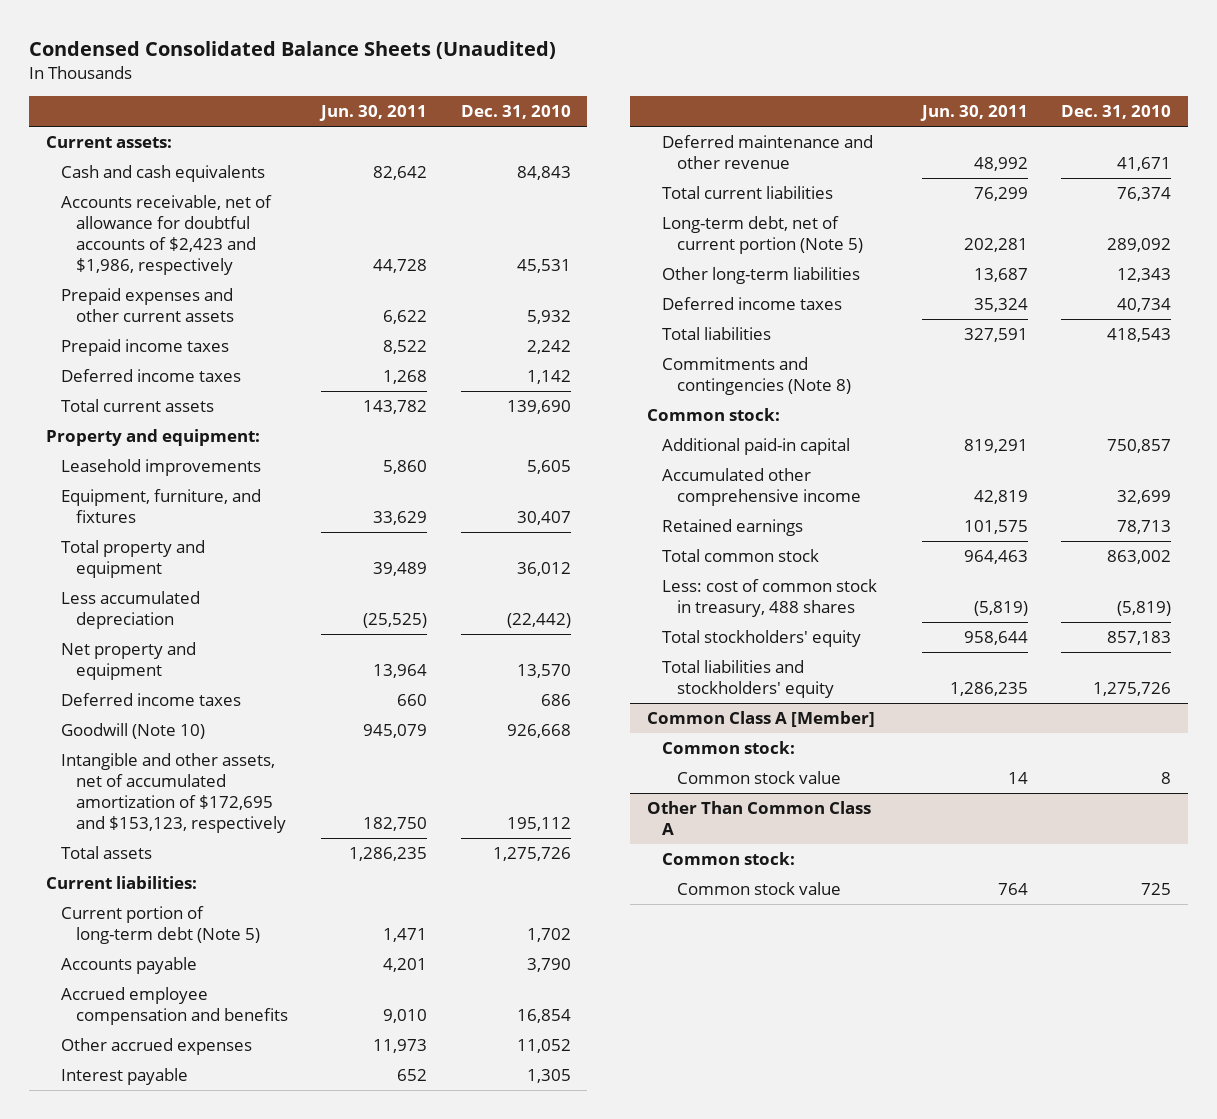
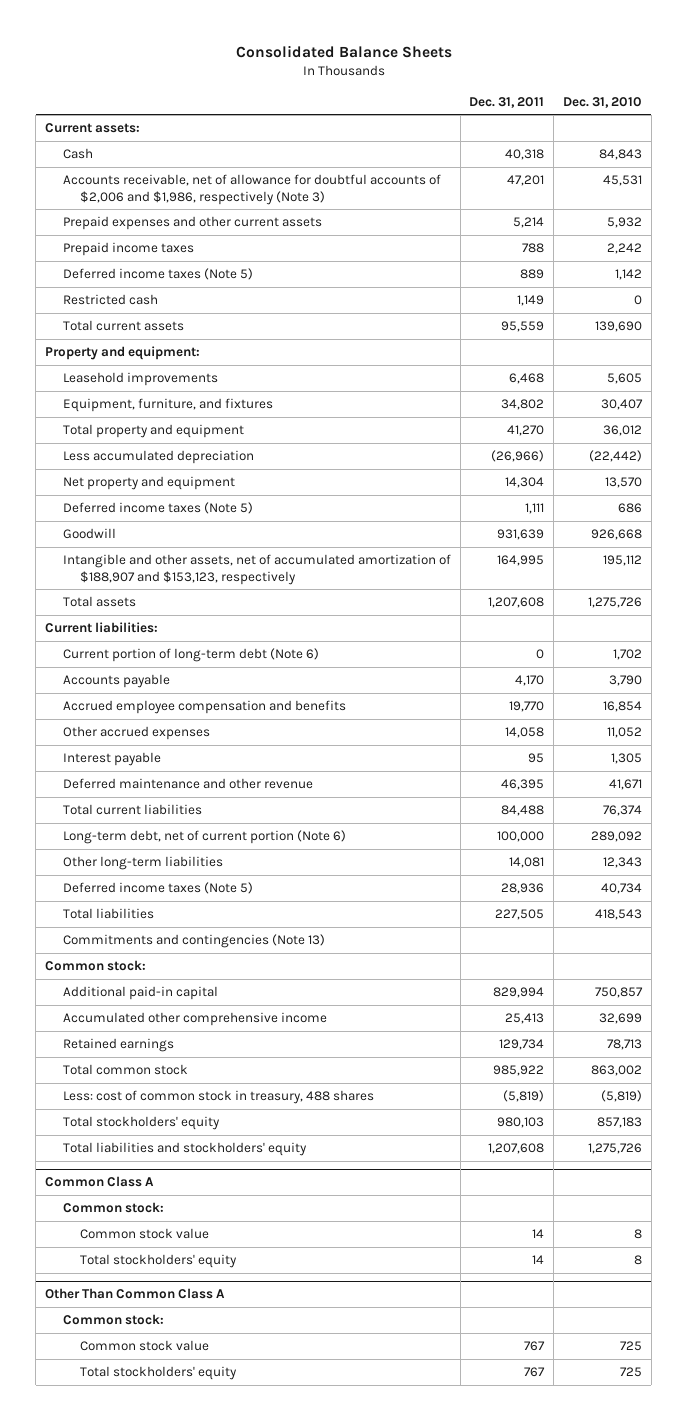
[29,40,557,59] Condensed Consolidated Balance Sheets (Unaudited) -> [235,44,452,58] Consolidated Balance Sheets
[319,104,428,121] Jun. 30, 2011 -> none
none -> [469,96,545,108] Dec. 31, 2011
[61,165,266,183] Cash and cash equivalents -> [62,148,93,160] Cash
[61,195,273,276] Accounts receivable, net of allowance for doubtful accounts of $2,423 and $1,986, respectively -> [62,174,441,205] Accounts receivable, net of allowance for doubtful accounts of $2,006 and $1,986, respectively (Note 3)
[61,369,242,383] Deferred income taxes -> [62,268,253,281] Deferred income taxes (Note 5)
none -> [62,294,158,306] Restricted cash
[61,693,242,707] Deferred income taxes -> [62,502,253,515] Deferred income taxes (Note 5)
[61,723,206,740] Goodwill (Note 10) -> [62,528,116,540] Goodwill
[61,753,287,834] Intangible and other assets, net of accumulated amortization of $172,695 and $153,123, respectively -> [62,554,451,585] Intangible and other assets, net of accumulated amortization of $188,907 and $153,123, respectively
[61,906,261,945] Current portion of long-term debt (Note 5) -> [62,648,319,663] Current portion of long-term debt (Note 6)
[661,216,863,255] Long-term debt, net of current portion (Note 5) -> [62,830,346,845] Long-term debt, net of current portion (Note 6)
[661,297,842,311] Deferred income taxes -> [62,882,253,895] Deferred income taxes (Note 5)
[661,357,851,396] Commitments and contingencies (Note 8) -> [62,934,325,949] Commitments and contingencies (Note 13)
[646,711,875,728] Common Class A [Member] -> [45,1176,155,1188] Common Class A
none -> [80,1254,238,1269] Total stockholders' equity
none -> [80,1366,238,1381] Total stockholders' equity

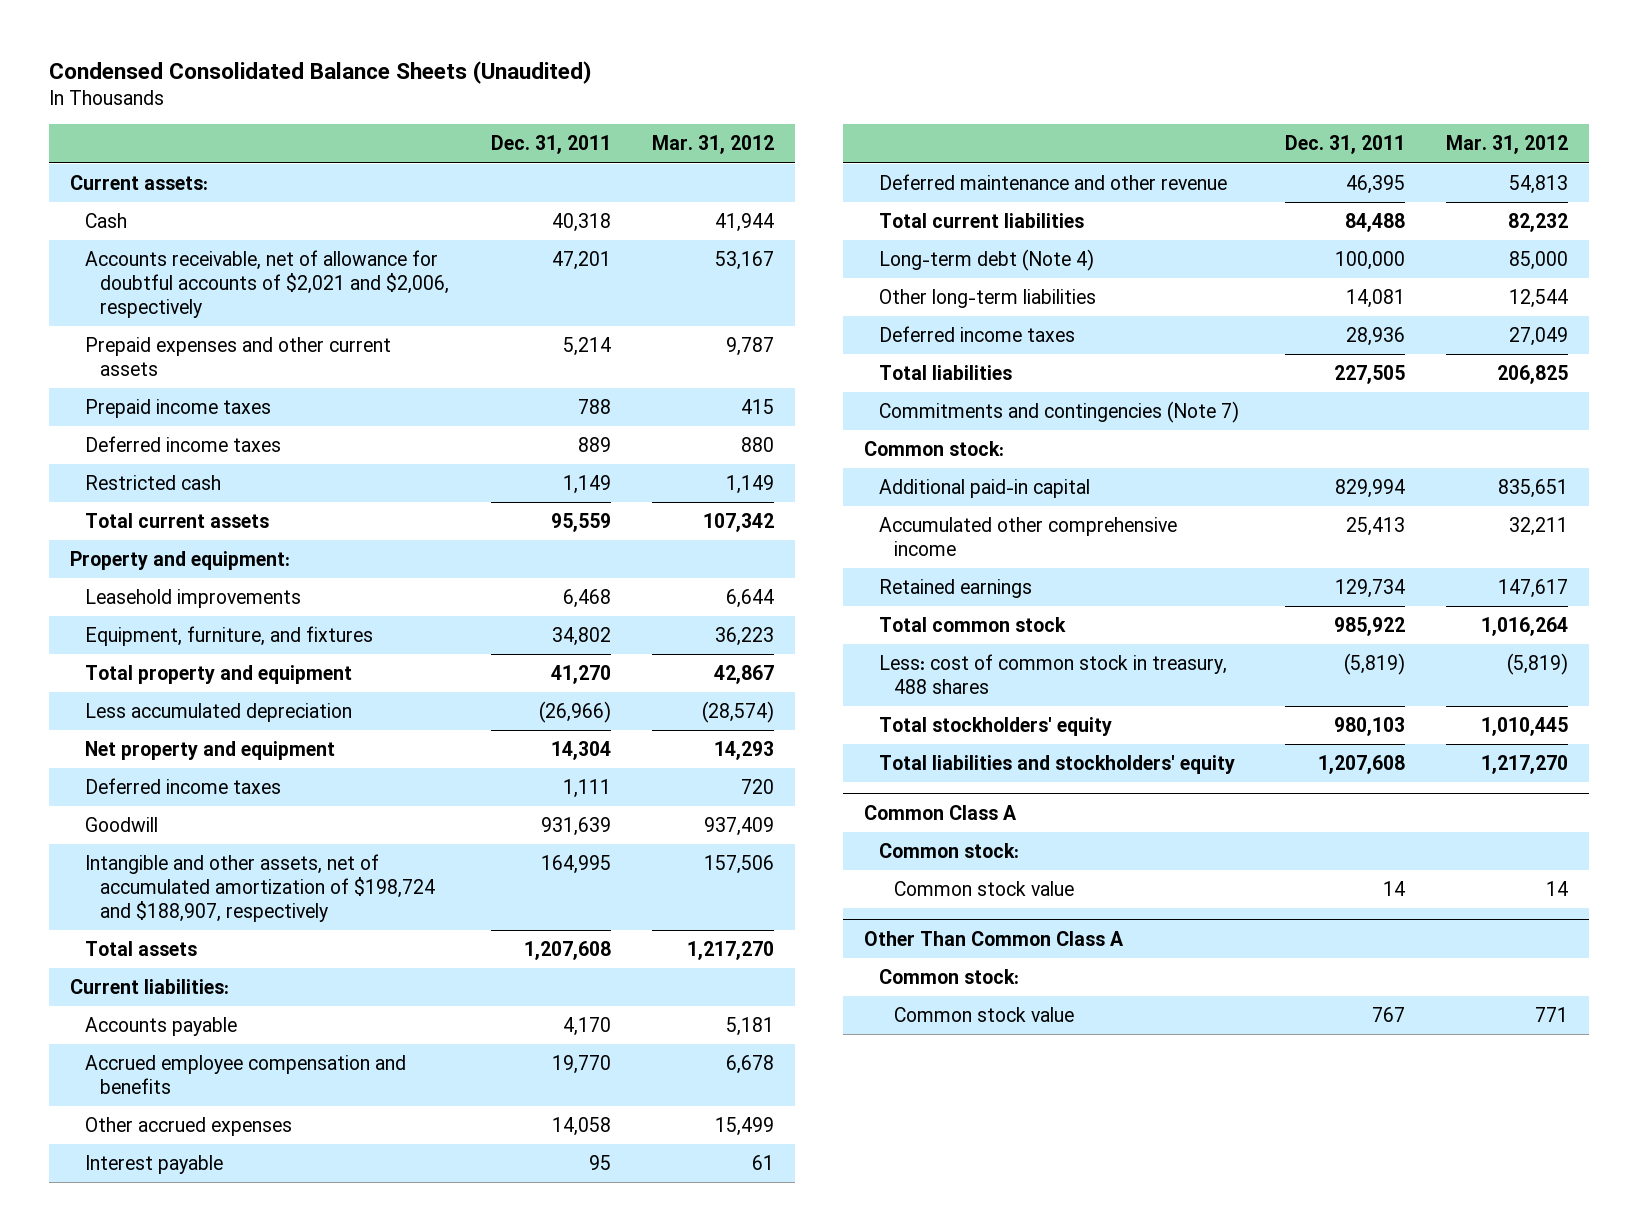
[235,44,452,58] Consolidated Balance Sheets -> [48,60,592,84] Condensed Consolidated Balance Sheets (Unaudited)
[563,96,643,108] Dec. 31, 2010 -> none
none -> [651,135,774,155] Mar. 31, 2012
[62,174,441,205] Accounts receivable, net of allowance for doubtful accounts of $2,006 and $1,986, respectively (Note 3) -> [84,249,450,318] Accounts receivable, net of allowance for doubtful accounts of $2,021 and $2,006, respectively
[62,268,253,281] Deferred income taxes (Note 5) -> [84,435,281,452] Deferred income taxes
[62,502,253,515] Deferred income taxes (Note 5) -> [84,777,281,794] Deferred income taxes
[62,554,451,585] Intangible and other assets, net of accumulated amortization of $188,907 and $153,123, respectively -> [84,853,436,922] Intangible and other assets, net of accumulated amortization of $198,724 and $188,907, respectively
[62,648,319,663] Current portion of long-term debt (Note 6) -> none
[62,830,346,845] Long-term debt, net of current portion (Note 6) -> [879,248,1095,271] Long-term debt (Note 4)
[62,882,253,895] Deferred income taxes (Note 5) -> [879,325,1076,342] Deferred income taxes
[62,934,325,949] Commitments and contingencies (Note 13) -> [879,400,1240,423] Commitments and contingencies (Note 7)
[80,1254,238,1269] Total stockholders' equity -> none
[80,1366,238,1381] Total stockholders' equity -> none

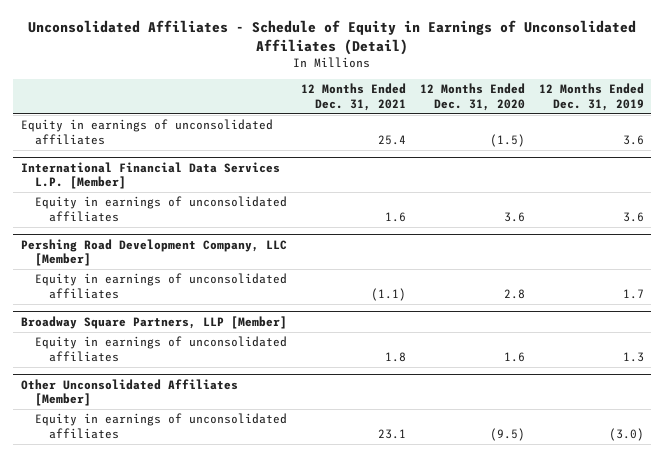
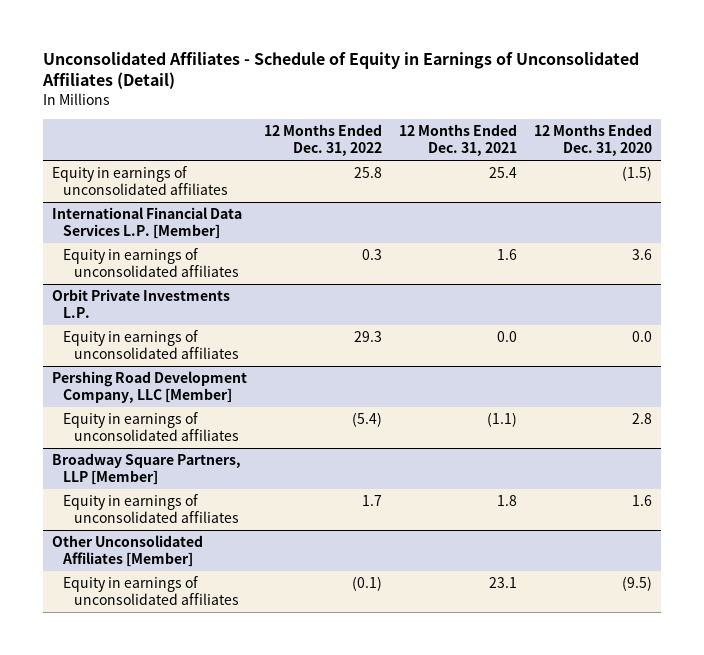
[539,83,645,111] 12 Months Ended Dec. 31, 2019 -> none
none -> [263,124,382,157] 12 Months Ended Dec. 31, 2022
none -> [51,289,230,319] Orbit Private Investments L.P.
none -> [62,330,239,360] Equity in earnings of unconsolidated affiliates

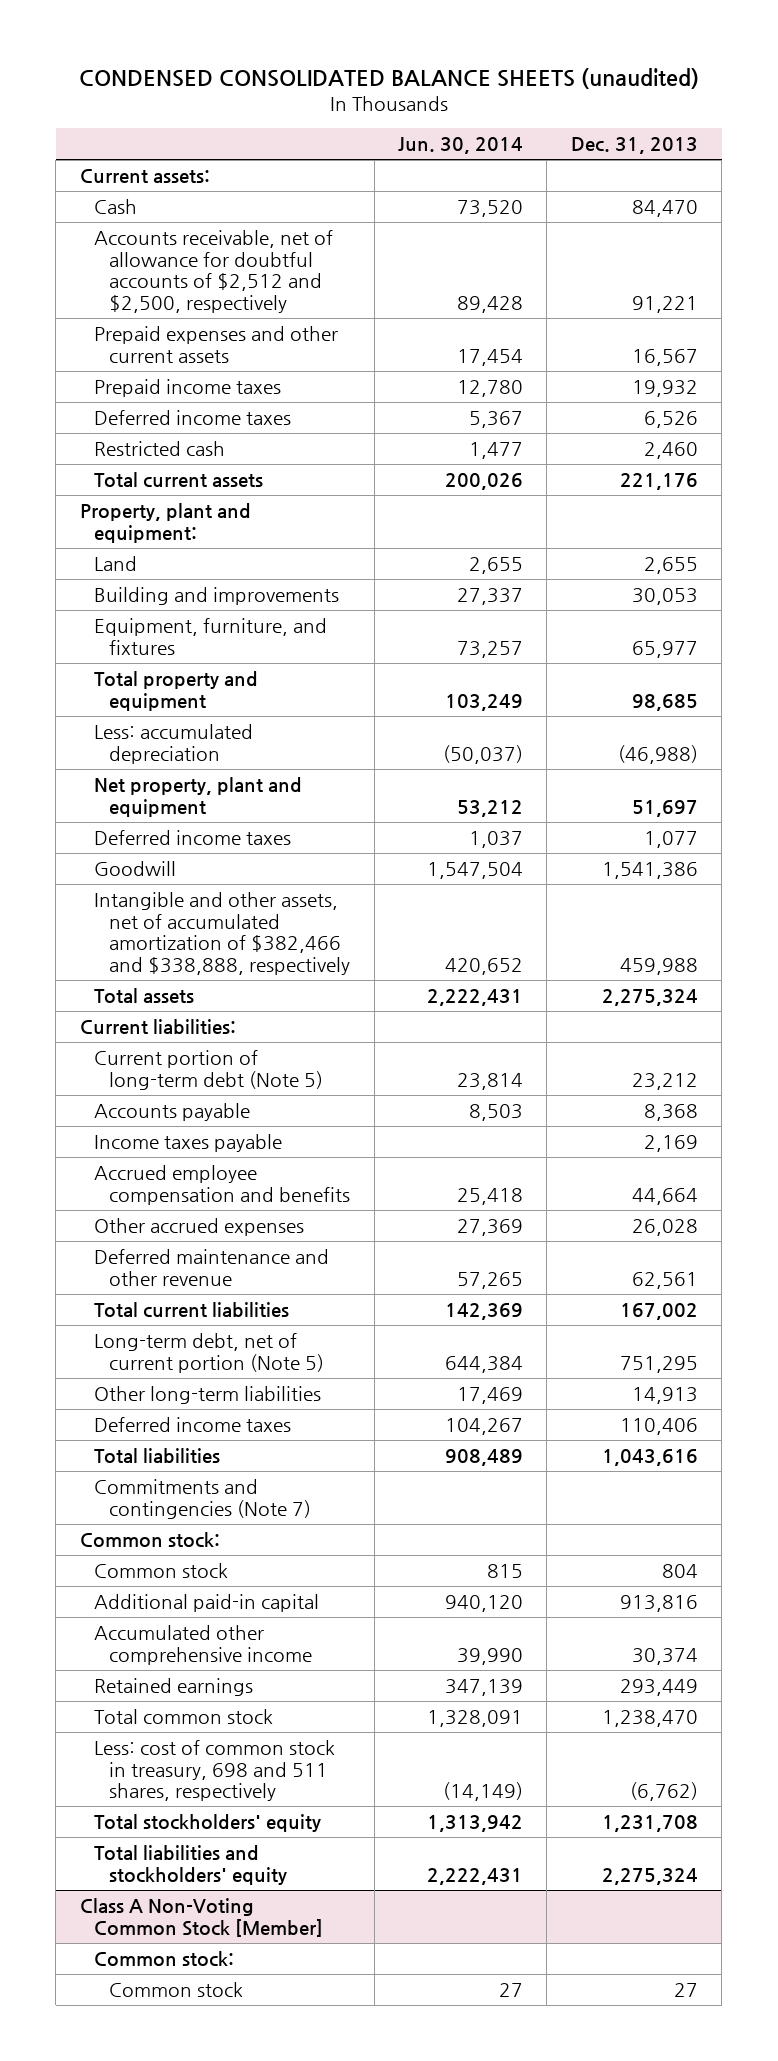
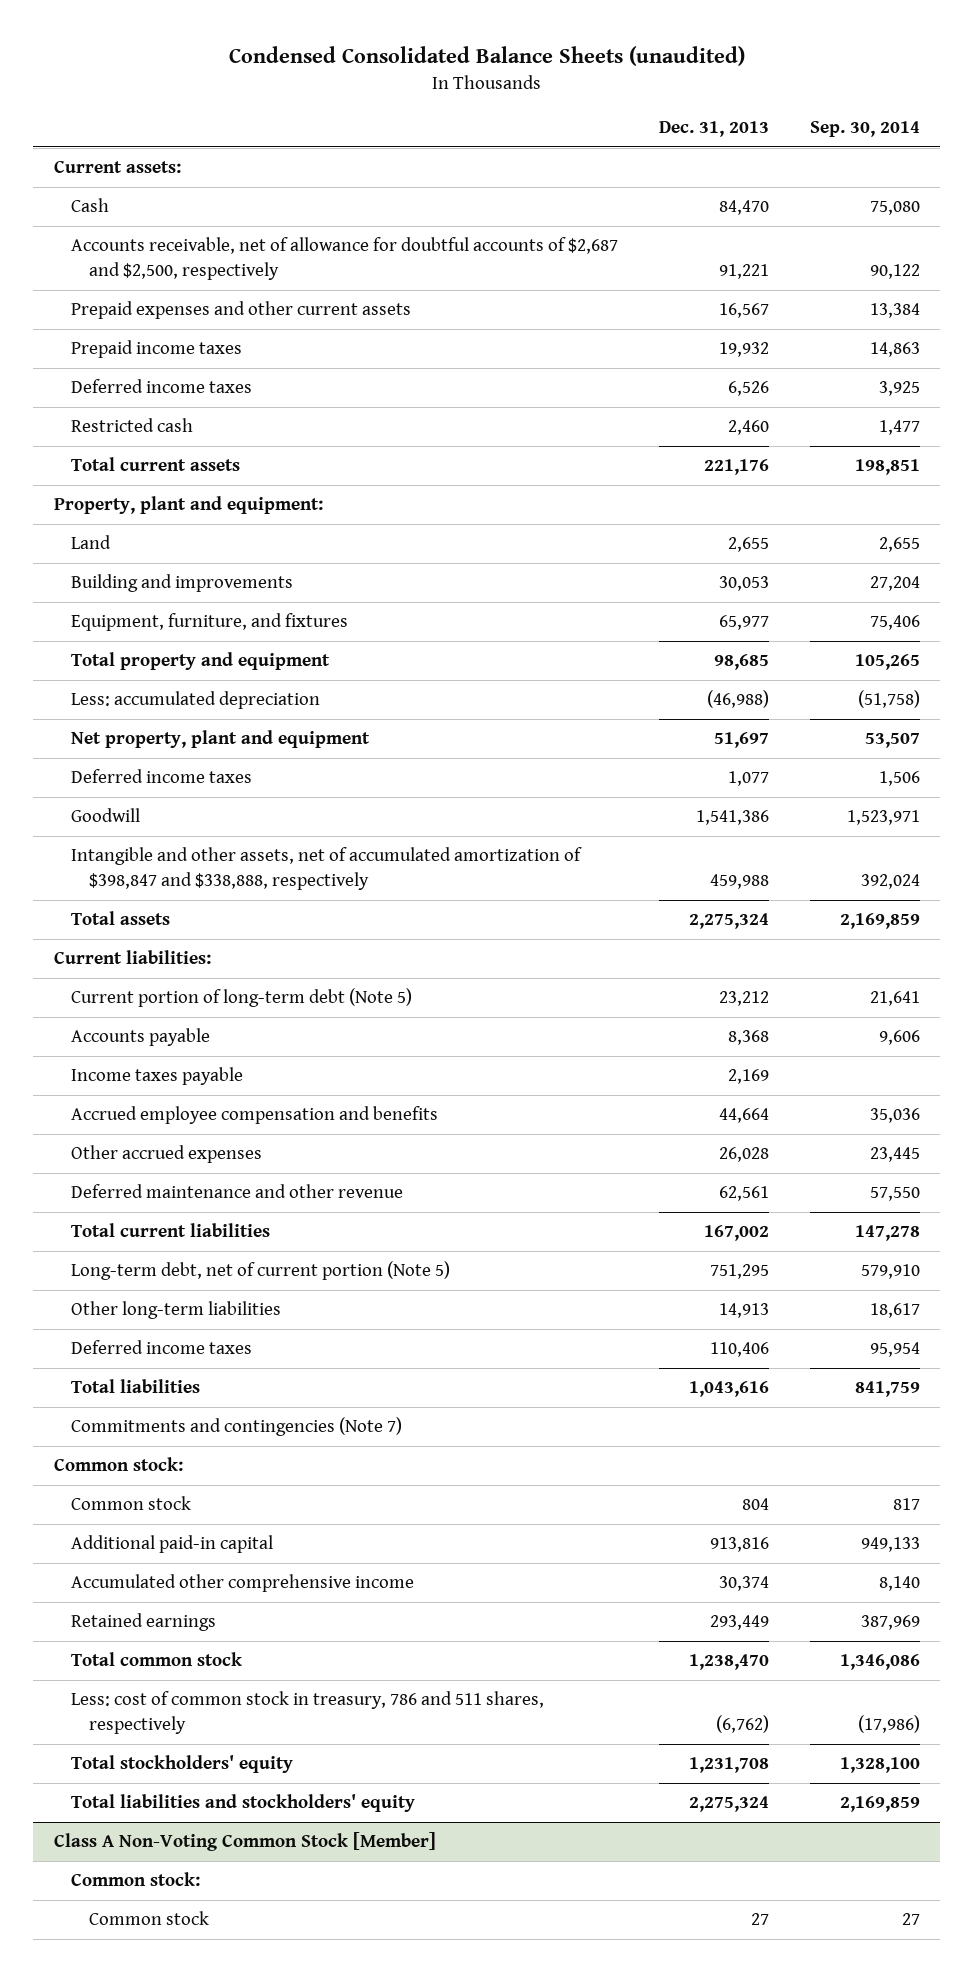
[78,67,699,89] CONDENSED CONSOLIDATED BALANCE SHEETS (unaudited) -> [228,45,745,66] Condensed Consolidated Balance Sheets (unaudited)
[397,137,523,155] Jun. 30, 2014 -> none
none -> [809,121,920,138] Sep. 30, 2014
[94,229,334,313] Accounts receivable, net of allowance for doubtful accounts of $2,512 and $2,500, respectively -> [71,237,619,281] Accounts receivable, net of allowance for doubtful accounts of $2,687 and $2,500, respectively
[94,891,351,975] Intangible and other assets, net of accumulated amortization of $382,466 and $338,888, respectively -> [71,847,583,891] Intangible and other assets, net of accumulated amortization of $398,847 and $338,888, respectively
[94,1739,336,1802] Less: cost of common stock in treasury, 698 and 511 shares, respectively -> [71,1691,545,1735] Less: cost of common stock in treasury, 786 and 511 shares, respectively

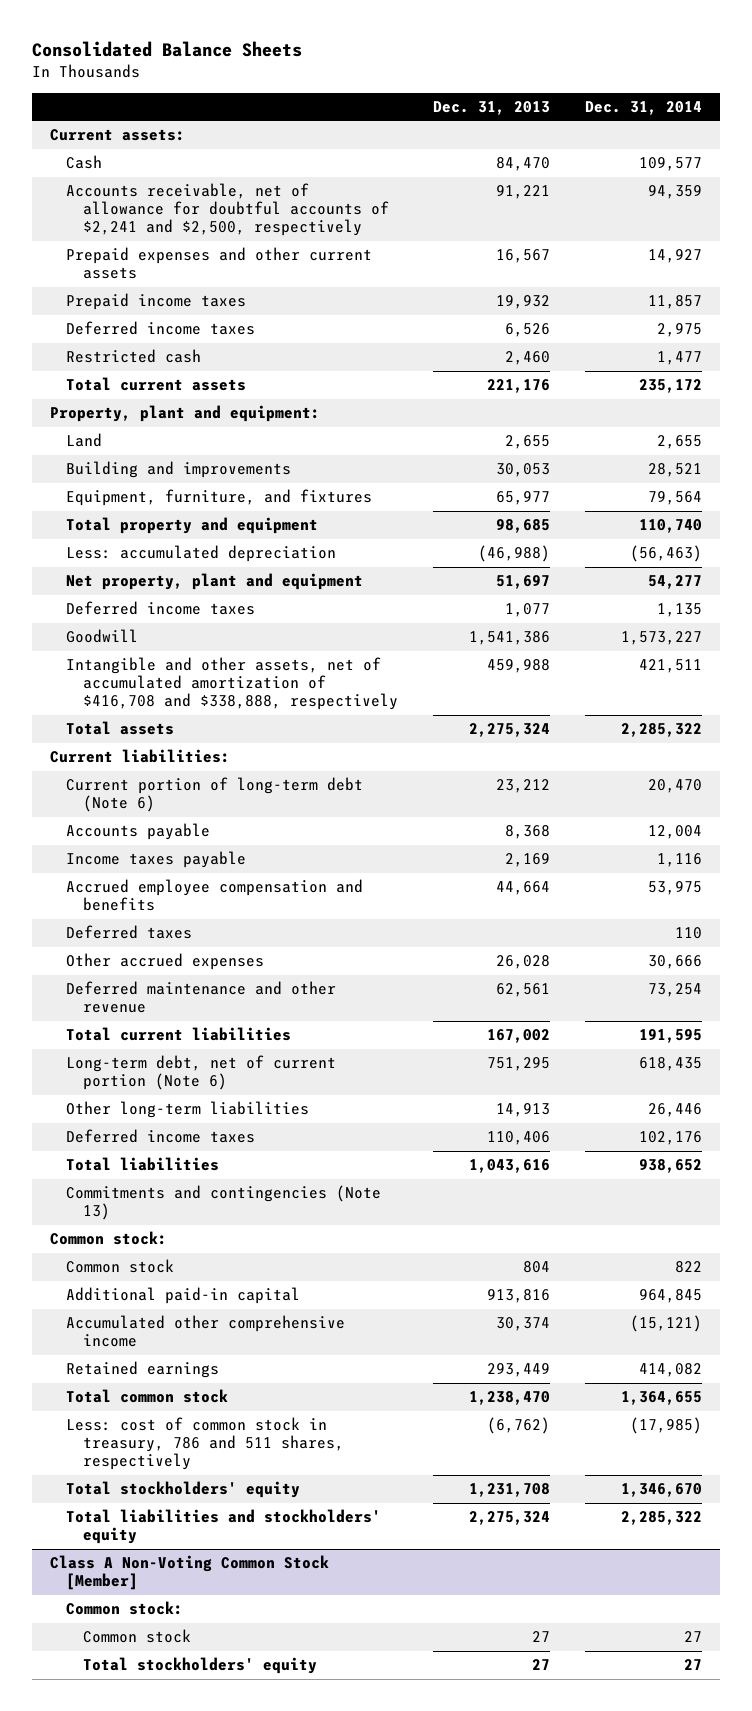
[228,45,745,66] Condensed Consolidated Balance Sheets (unaudited) -> [32,41,303,58] Consolidated Balance Sheets
[809,121,920,138] Sep. 30, 2014 -> none
none -> [585,101,703,116] Dec. 31, 2014
[71,237,619,281] Accounts receivable, net of allowance for doubtful accounts of $2,687 and $2,500, respectively -> [66,183,389,237] Accounts receivable, net of allowance for doubtful accounts of $2,241 and $2,500, respectively
[71,847,583,891] Intangible and other assets, net of accumulated amortization of $398,847 and $338,888, respectively -> [66,657,398,711] Intangible and other assets, net of accumulated amortization of $416,708 and $338,888, respectively
[71,988,413,1008] Current portion of long-term debt (Note 5) -> [66,777,364,813] Current portion of long-term debt (Note 6)
none -> [66,925,193,940] Deferred taxes
[71,1261,451,1281] Long-term debt, net of current portion (Note 5) -> [66,1055,337,1091] Long-term debt, net of current portion (Note 6)
[71,1417,403,1437] Commitments and contingencies (Note 7) -> [66,1185,382,1221] Commitments and contingencies (Note 13)
none -> [82,1657,317,1675] Total stockholders' equity

